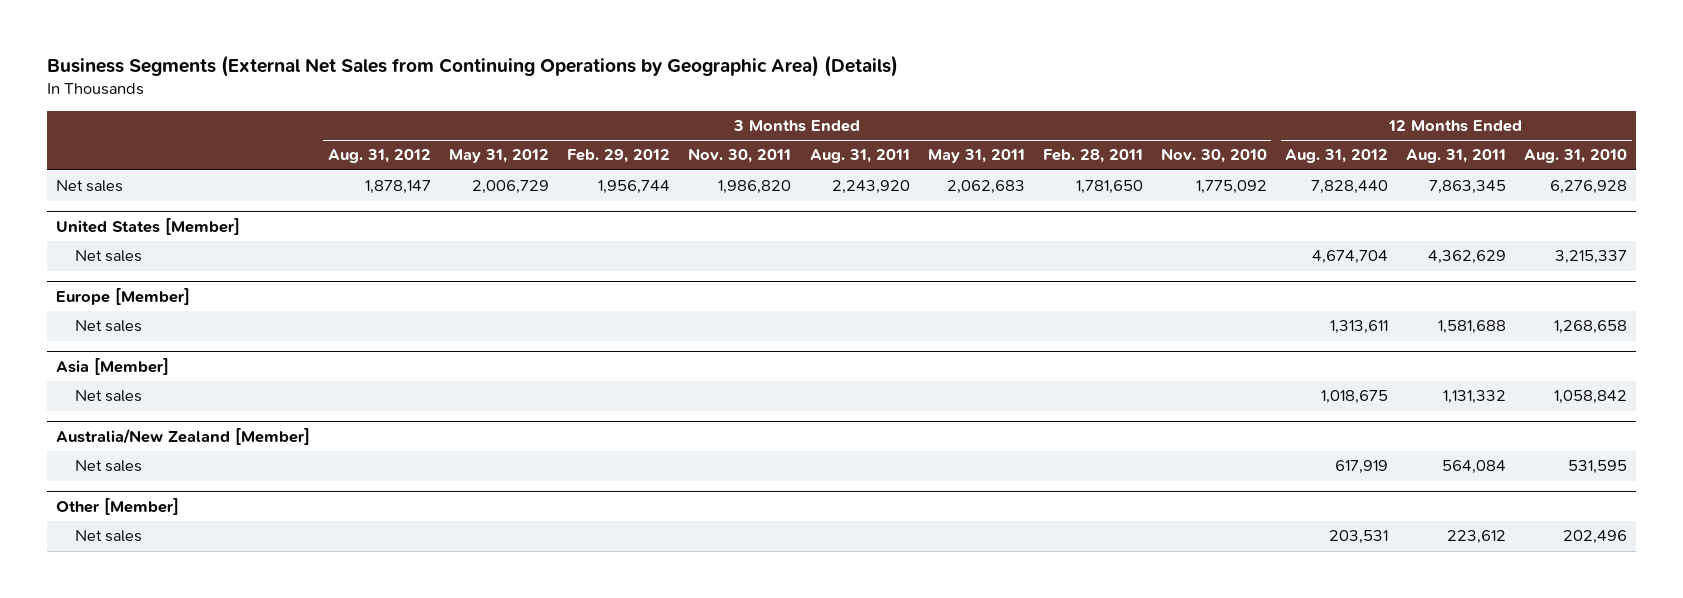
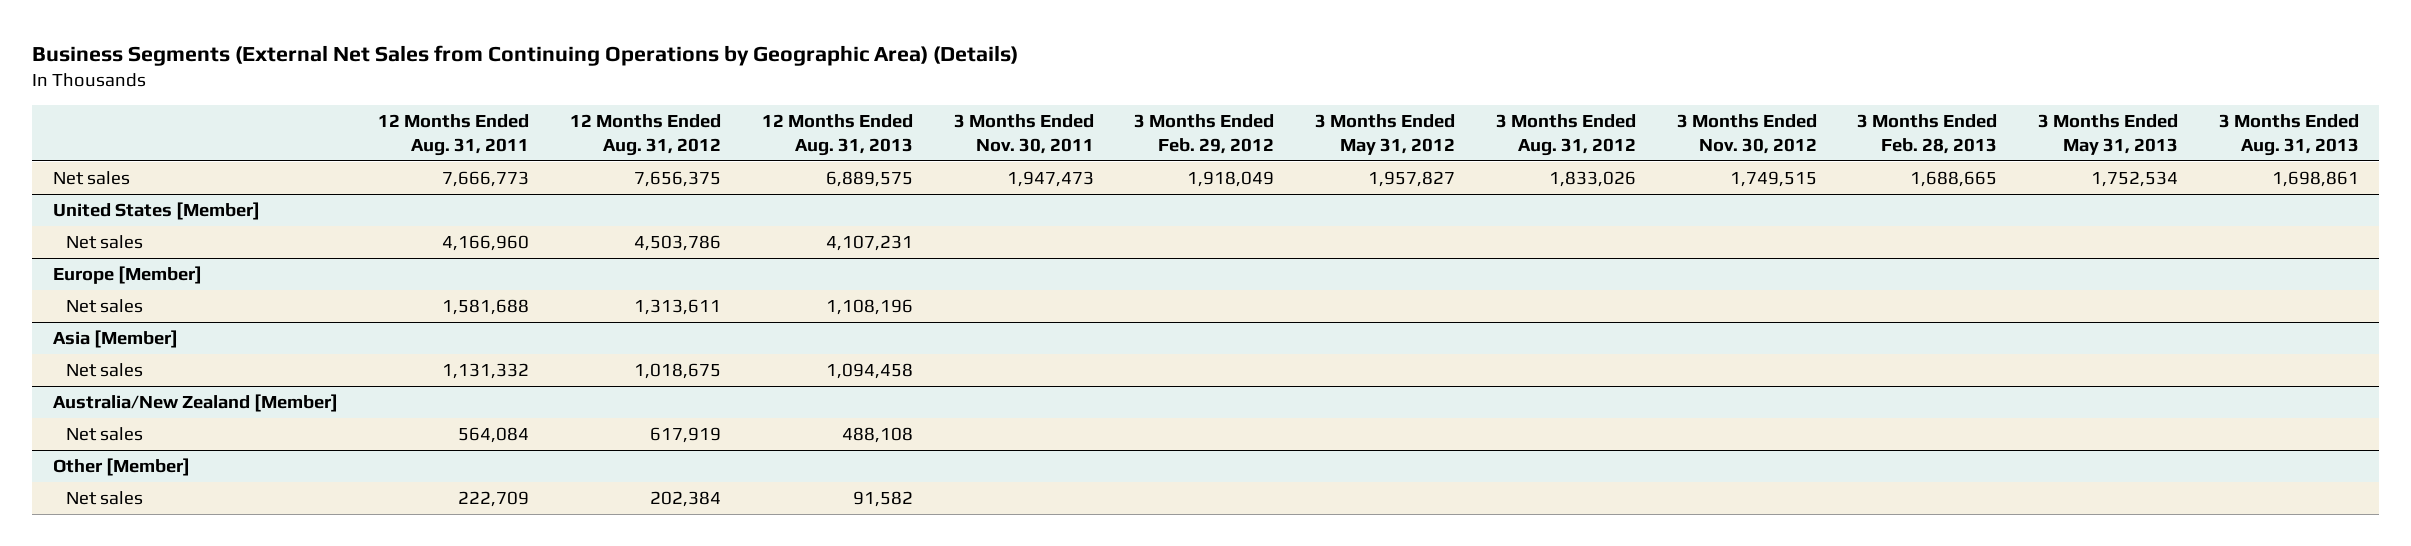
[809,149,910,164] Aug. 31, 2011 -> none
[927,149,1025,164] May 31, 2011 -> none
[1042,149,1143,164] Feb. 28, 2011 -> none
[1160,148,1267,164] Nov. 30, 2010 -> none
[1524,149,1628,164] Aug. 31, 2010 -> none
none -> [761,114,913,156] 12 Months Ended Aug. 31, 2013
none -> [1676,114,1817,154] 3 Months Ended Nov. 30, 2012
none -> [1857,114,1998,154] 3 Months Ended Feb. 28, 2013
none -> [2038,114,2179,155] 3 Months Ended May 31, 2013
none -> [2218,114,2359,156] 3 Months Ended Aug. 31, 2013
[365,180,432,195] 1,878,147 -> [1548,171,1636,188] 1,833,026
[472,180,550,195] 2,006,729 -> [1368,171,1456,188] 1,957,827
[598,180,671,195] 1,956,744 -> [1187,171,1275,188] 1,918,049
[718,180,792,195] 1,986,820 -> [1006,171,1094,188] 1,947,473
[1311,180,1389,195] 7,828,440 -> [634,171,722,188] 7,656,375
[1429,180,1507,195] 7,863,345 -> [442,171,530,188] 7,666,773
[1312,250,1389,265] 4,674,704 -> [634,235,722,252] 4,503,786
[1428,250,1507,265] 4,362,629 -> [442,235,530,252] 4,166,960
[1329,530,1389,545] 203,531 -> [650,491,722,508] 202,384
[1447,530,1507,545] 223,612 -> [458,491,530,508] 222,709

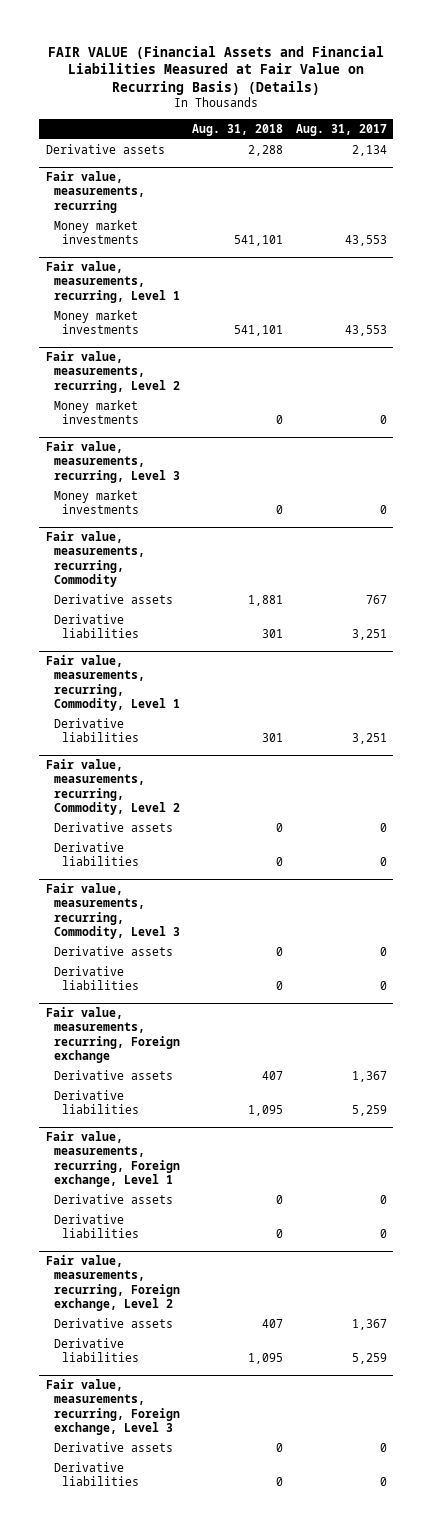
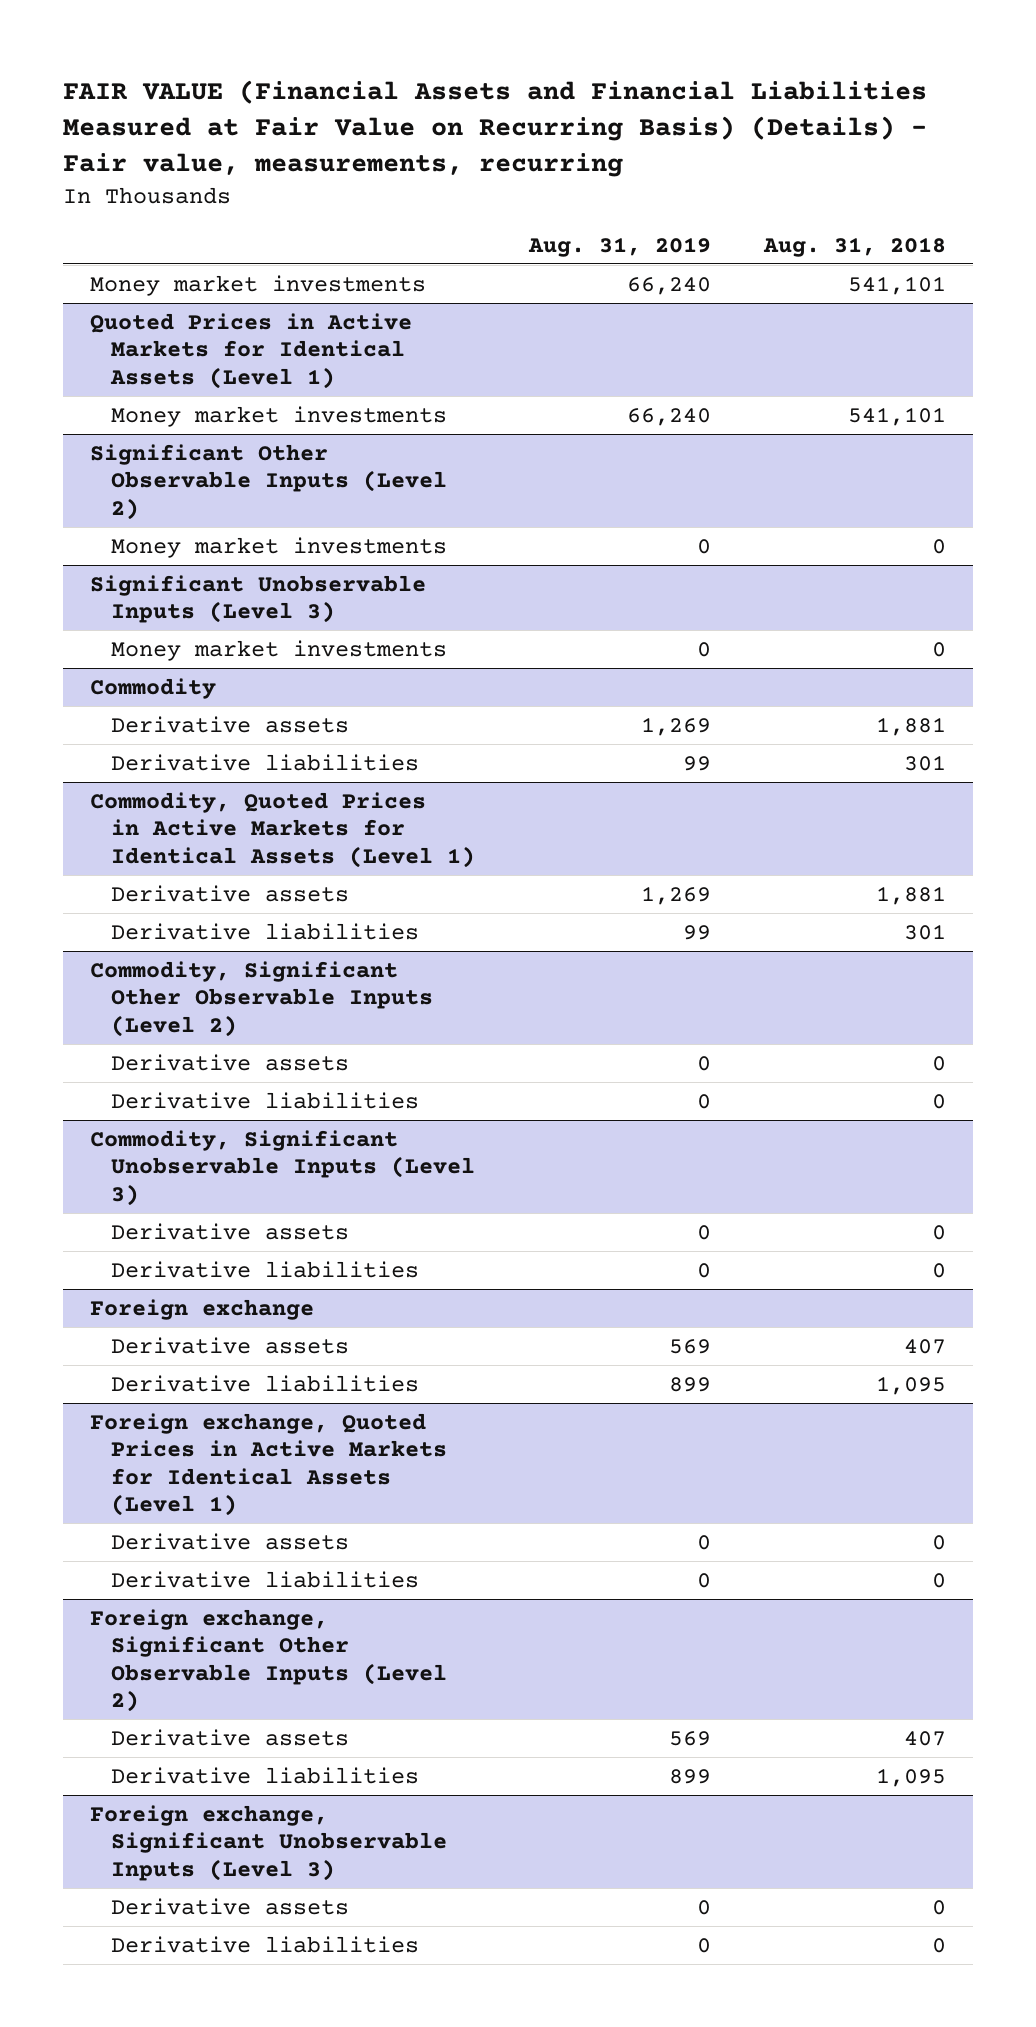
[48,45,385,96] FAIR VALUE (Financial Assets and Financial Liabilities Measured at Fair Value on Recurring Basis) (Details) -> [62,79,927,178] FAIR VALUE (Financial Assets and Financial Liabilities Measured at Fair Value on Recurring Basis) (Details) - Fair value, measurements, recurring
[296,123,388,136] Aug. 31, 2017 -> none
none -> [527,236,711,257] Aug. 31, 2019
[45,144,165,155] Derivative assets -> none
[45,171,145,213] Fair value, measurements, recurring -> none
[45,261,180,303] Fair value, measurements, recurring, Level 1 -> none
none -> [89,312,412,389] Quoted Prices in Active Markets for Identical Assets (Level 1)
[45,351,180,393] Fair value, measurements, recurring, Level 2 -> none
none -> [89,443,448,520] Significant Other Observable Inputs (Level 2)
[45,441,180,483] Fair value, measurements, recurring, Level 3 -> none
none -> [89,574,426,624] Significant Unobservable Inputs (Level 3)
[45,531,145,587] Fair value, measurements, recurring, Commodity -> none
none -> [89,677,216,699] Commodity
[45,655,180,711] Fair value, measurements, recurring, Commodity, Level 1 -> none
none -> [89,791,476,868] Commodity, Quoted Prices in Active Markets for Identical Assets (Level 1)
none -> [111,884,350,902] Derivative assets
[45,759,180,815] Fair value, measurements, recurring, Commodity, Level 2 -> none
none -> [89,960,434,1037] Commodity, Significant Other Observable Inputs (Level 2)
[45,883,180,939] Fair value, measurements, recurring, Commodity, Level 3 -> none
none -> [89,1129,476,1206] Commodity, Significant Unobservable Inputs (Level 3)
[45,1007,180,1063] Fair value, measurements, recurring, Foreign exchange -> none
none -> [89,1298,314,1320] Foreign exchange
[45,1131,180,1187] Fair value, measurements, recurring, Foreign exchange, Level 1 -> none
none -> [89,1412,448,1517] Foreign exchange, Quoted Prices in Active Markets for Identical Assets (Level 1)
[45,1255,180,1311] Fair value, measurements, recurring, Foreign exchange, Level 2 -> none
none -> [89,1608,448,1713] Foreign exchange, Significant Other Observable Inputs (Level 2)
[45,1379,180,1435] Fair value, measurements, recurring, Foreign exchange, Level 3 -> none
none -> [89,1804,448,1881] Foreign exchange, Significant Unobservable Inputs (Level 3)

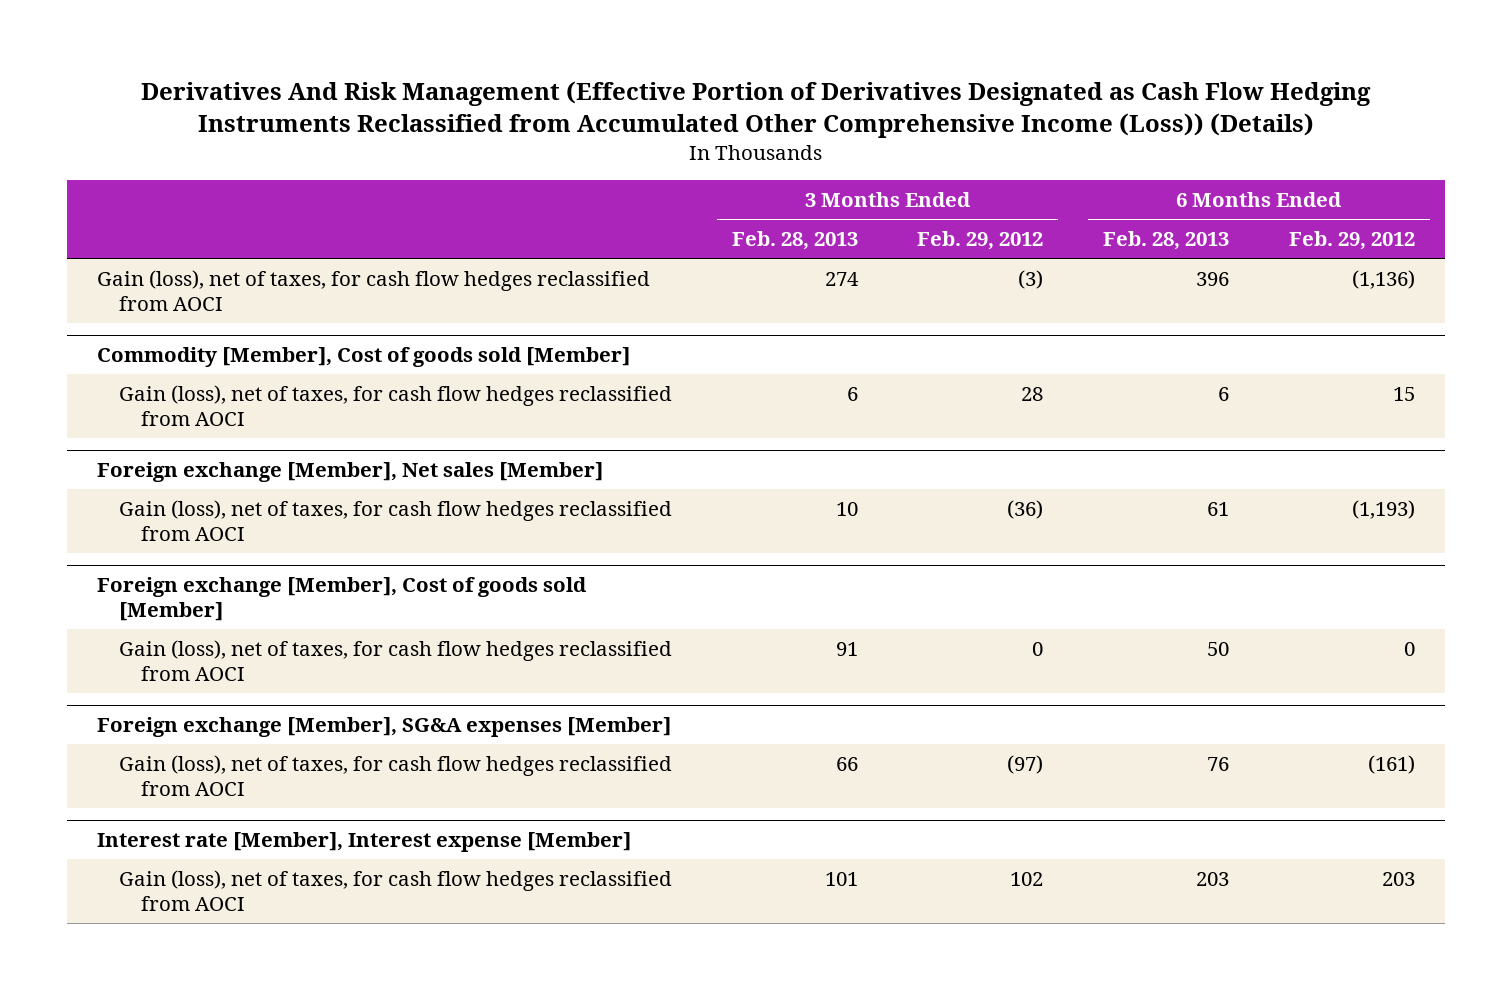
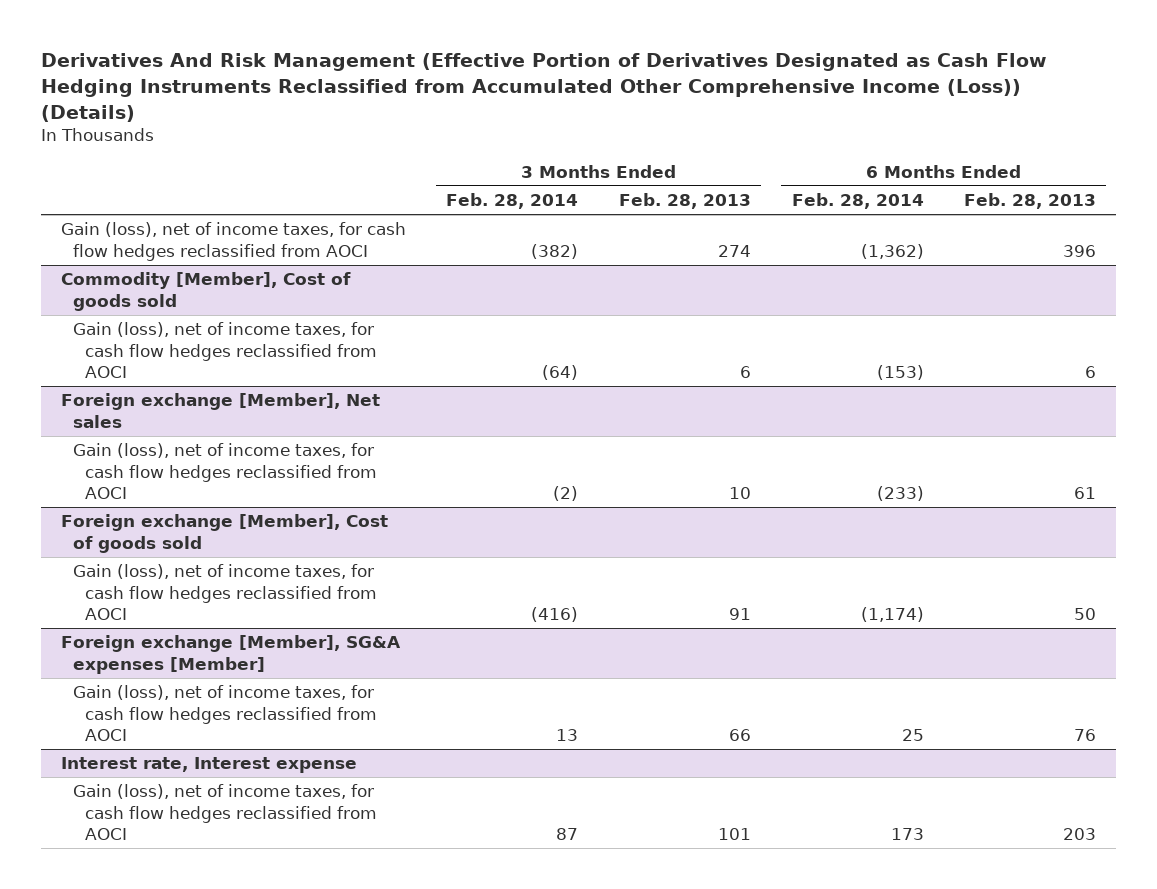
[917,231,1044,251] Feb. 29, 2012 -> none
[1288,231,1415,251] Feb. 29, 2012 -> none
none -> [446,193,579,210] Feb. 28, 2014
none -> [791,193,924,210] Feb. 28, 2014
[97,269,651,311] Gain (loss), net of taxes, for cash flow hedges reclassified from AOCI -> [60,222,406,261] Gain (loss), net of income taxes, for cash flow hedges reclassified from AOCI
[97,347,631,368] Commodity [Member], Cost of goods sold [Member] -> [60,272,351,311] Commodity [Member], Cost of goods sold
[119,384,673,426] Gain (loss), net of taxes, for cash flow hedges reclassified from AOCI -> [72,322,377,379] Gain (loss), net of income taxes, for cash flow hedges reclassified from AOCI
[97,462,604,483] Foreign exchange [Member], Net sales [Member] -> [60,393,380,428] Foreign exchange [Member], Net sales
[119,499,673,541] Gain (loss), net of taxes, for cash flow hedges reclassified from AOCI -> [72,443,377,500] Gain (loss), net of income taxes, for cash flow hedges reclassified from AOCI
[97,577,588,622] Foreign exchange [Member], Cost of goods sold [Member] -> [60,514,388,553] Foreign exchange [Member], Cost of goods sold
[119,639,673,681] Gain (loss), net of taxes, for cash flow hedges reclassified from AOCI -> [72,564,377,621] Gain (loss), net of income taxes, for cash flow hedges reclassified from AOCI
[119,754,673,796] Gain (loss), net of taxes, for cash flow hedges reclassified from AOCI -> [72,685,377,742] Gain (loss), net of income taxes, for cash flow hedges reclassified from AOCI
[97,832,632,853] Interest rate [Member], Interest expense [Member] -> [60,757,357,774] Interest rate, Interest expense
[119,869,673,911] Gain (loss), net of taxes, for cash flow hedges reclassified from AOCI -> [72,784,377,841] Gain (loss), net of income taxes, for cash flow hedges reclassified from AOCI

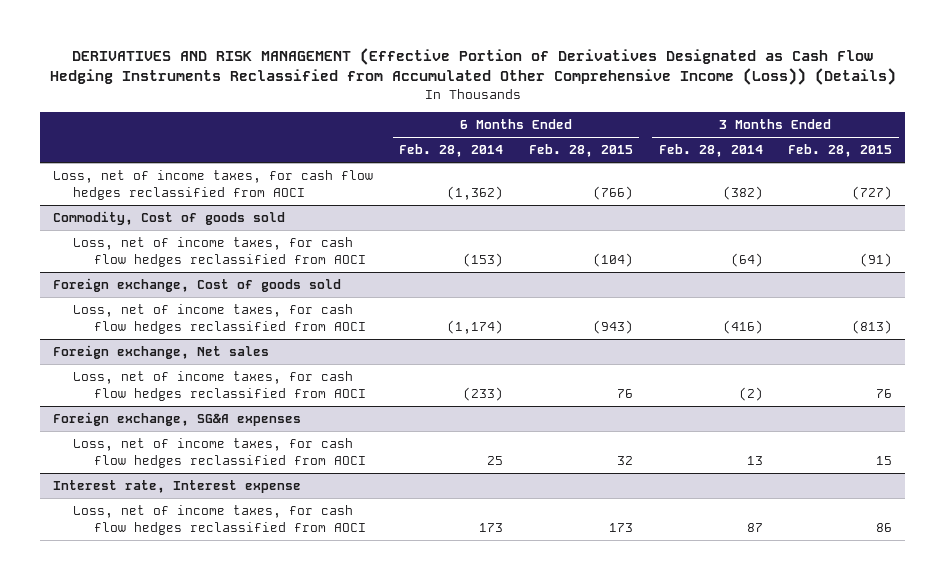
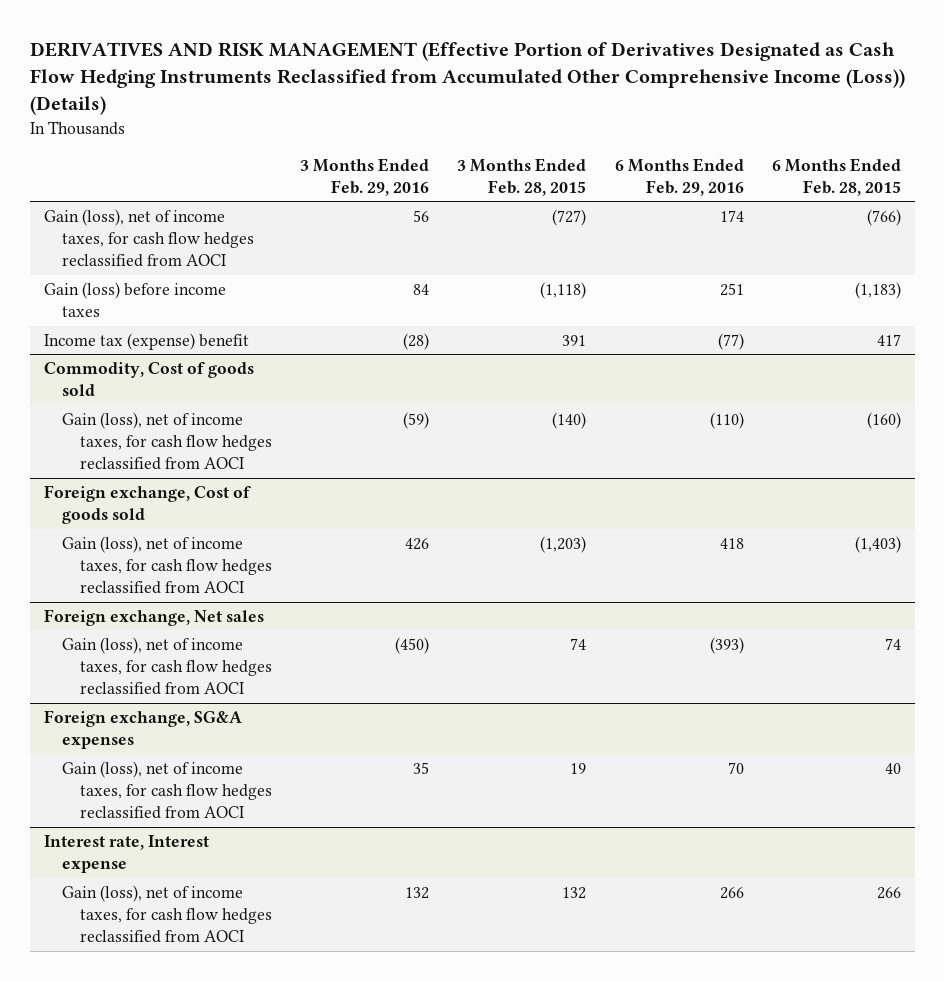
[399,144,504,158] Feb. 28, 2014 -> none
[658,144,763,158] Feb. 28, 2014 -> none
none -> [300,157,430,196] 3 Months Ended Feb. 29, 2016
none -> [614,157,744,196] 6 Months Ended Feb. 29, 2016
[53,170,374,200] Loss, net of income taxes, for cash flow hedges reclassified from AOCI -> [43,208,254,268] Gain (loss), net of income taxes, for cash flow hedges reclassified from AOCI
none -> [43,281,226,318] Gain (loss) before income taxes
none -> [43,332,249,350] Income tax (expense) benefit
[73,237,366,267] Loss, net of income taxes, for cash flow hedges reclassified from AOCI -> [61,411,273,471] Gain (loss), net of income taxes, for cash flow hedges reclassified from AOCI
[592,252,633,267] (104) -> [866,411,901,429] (160)
[860,252,893,267] (91) -> [552,411,587,429] (140)
[73,304,366,334] Loss, net of income taxes, for cash flow hedges reclassified from AOCI -> [61,535,273,595] Gain (loss), net of income taxes, for cash flow hedges reclassified from AOCI
[592,319,633,334] (943) -> [854,535,901,553] (1,403)
[852,319,893,334] (813) -> [540,535,587,553] (1,203)
[73,371,366,401] Loss, net of income taxes, for cash flow hedges reclassified from AOCI -> [61,636,273,696] Gain (loss), net of income taxes, for cash flow hedges reclassified from AOCI
[616,388,633,398] 76 -> [884,637,901,650] 74
[876,388,893,398] 76 -> [570,637,587,650] 74
[73,438,366,468] Loss, net of income taxes, for cash flow hedges reclassified from AOCI -> [61,760,273,820] Gain (loss), net of income taxes, for cash flow hedges reclassified from AOCI
[616,455,633,465] 32 -> [884,762,901,774] 40
[876,455,893,465] 15 -> [570,762,587,774] 19
[73,505,366,535] Loss, net of income taxes, for cash flow hedges reclassified from AOCI -> [61,884,273,944] Gain (loss), net of income taxes, for cash flow hedges reclassified from AOCI
[608,522,633,532] 173 -> [876,886,901,899] 266
[876,522,893,532] 86 -> [562,886,587,899] 132

